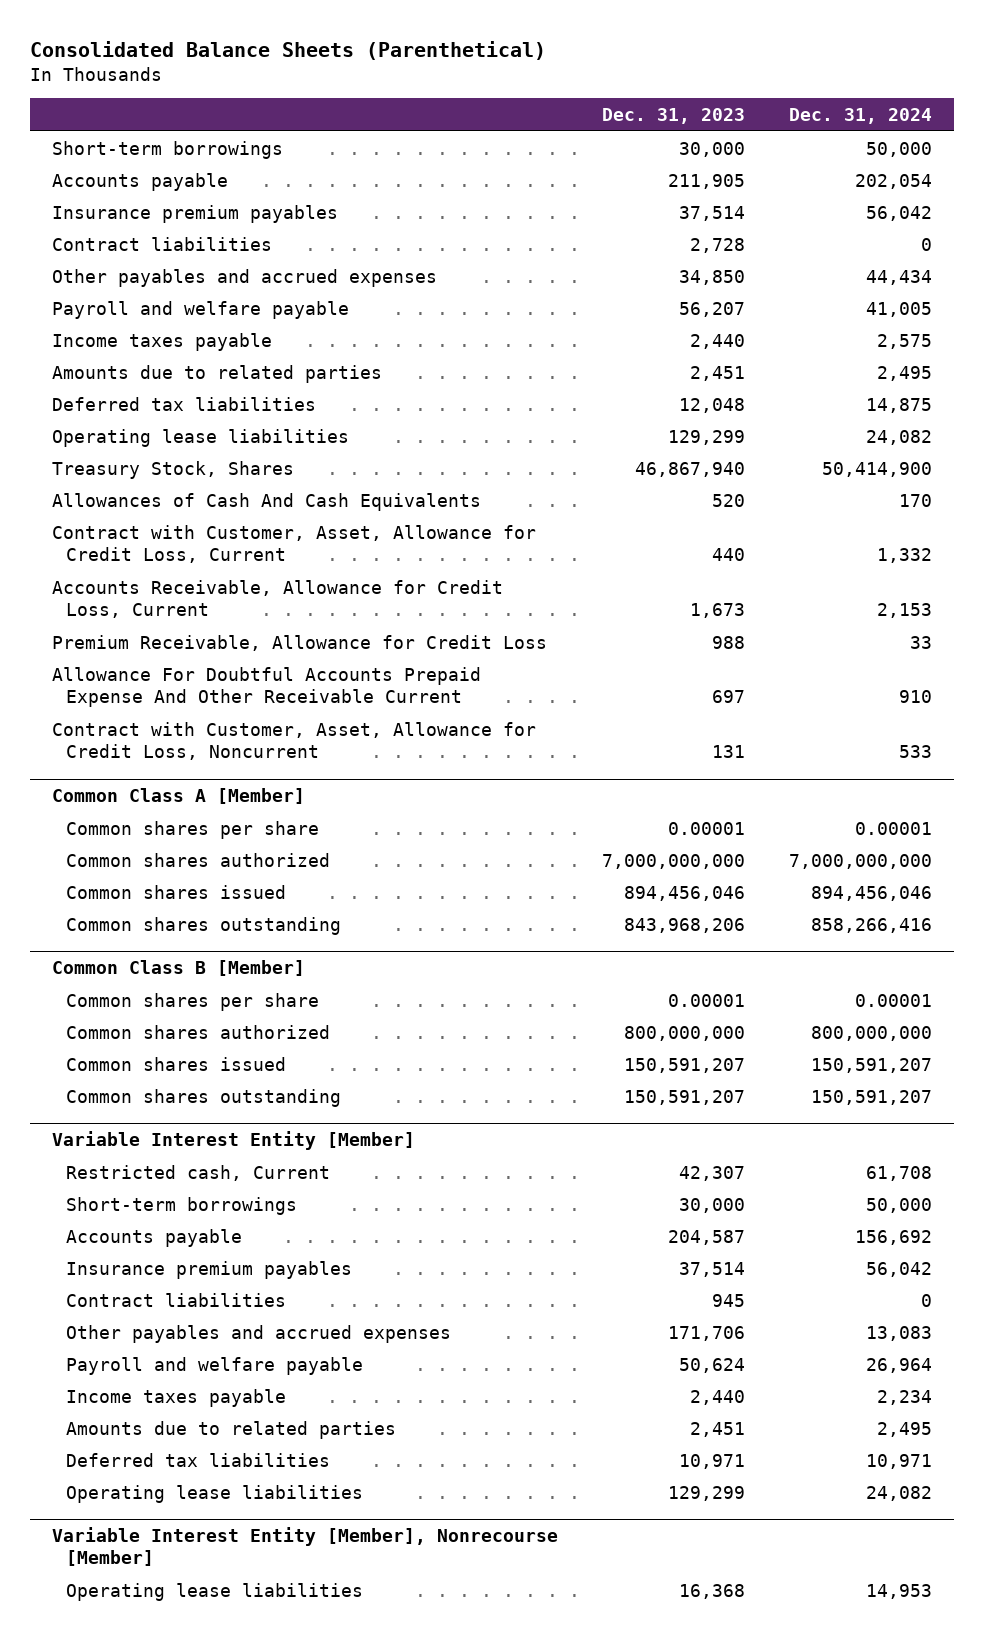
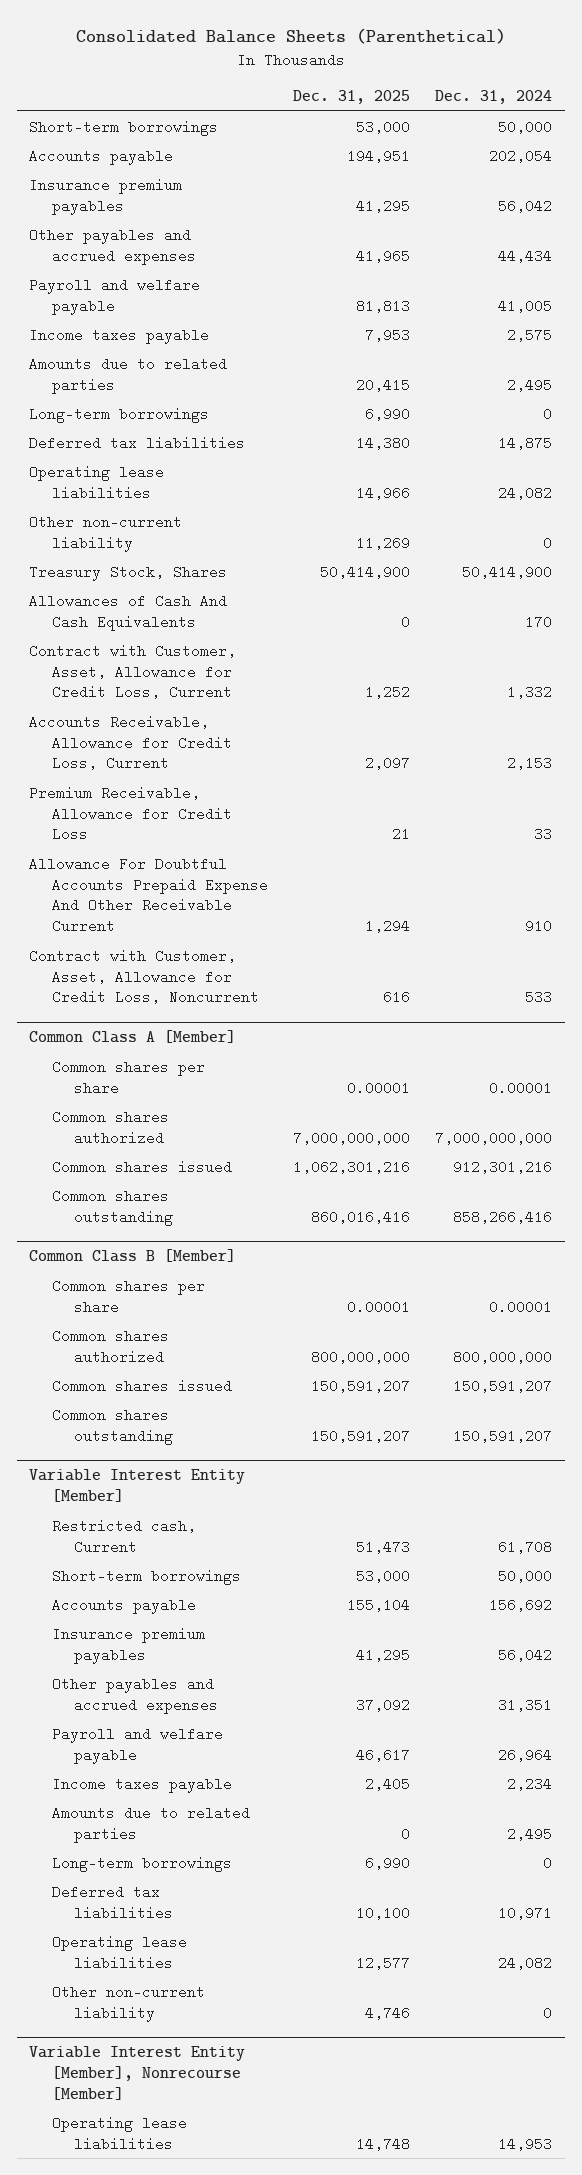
[601,107,745,124] Dec. 31, 2023 -> none
none -> [293,90,411,105] Dec. 31, 2025
[51,236,272,251] Contract liabilities -> none
none -> [29,406,210,423] Long-term borrowings
none -> [29,514,183,552] Other non-current liability
[810,885,932,901] 894,456,046 -> [453,1159,553,1174] 912,301,216
[65,1292,286,1307] Contract liabilities -> none
[865,1325,932,1341] 13,083 -> [498,1697,553,1712] 31,351
none -> [51,1855,232,1872] Long-term borrowings
none -> [51,1984,205,2022] Other non-current liability

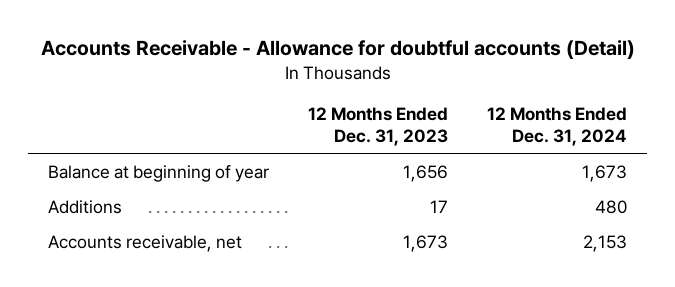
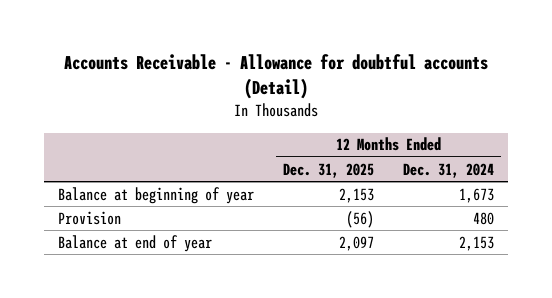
[308,106,449,147] 12 Months Ended Dec. 31, 2023 -> none
none -> [283,162,375,178] Dec. 31, 2025
[47,199,122,214] Additions -> [58,210,122,225] Provision
[47,234,242,252] Accounts receivable, net -> [58,234,213,252] Balance at end of year

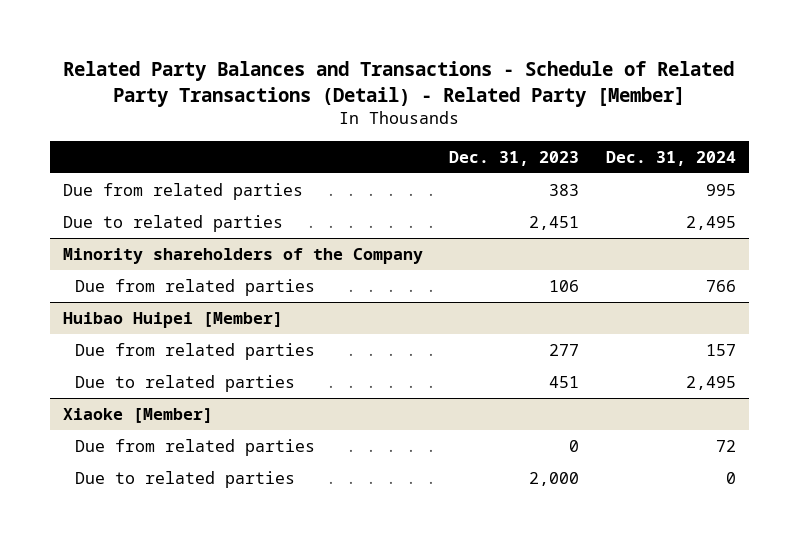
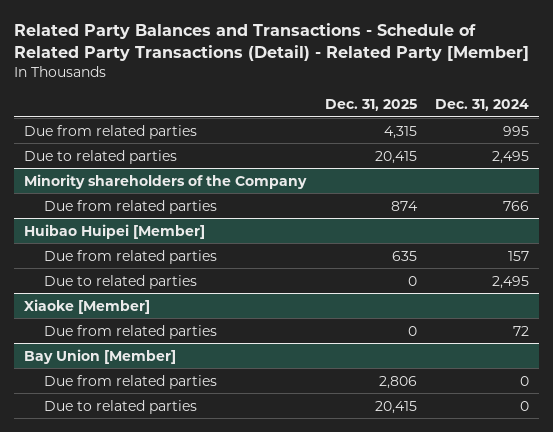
[449,150,580,166] Dec. 31, 2023 -> none
none -> [324,99,417,112] Dec. 31, 2025
none -> [23,348,176,364] Bay Union [Member]
none -> [43,374,217,389] Due from related parties

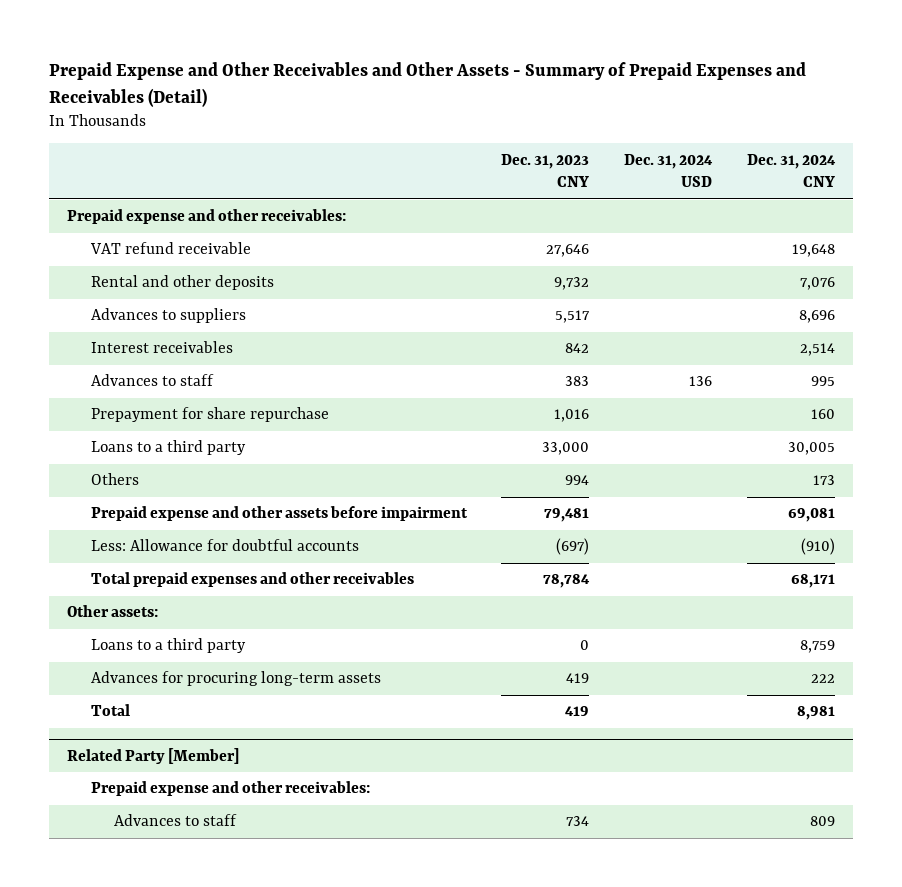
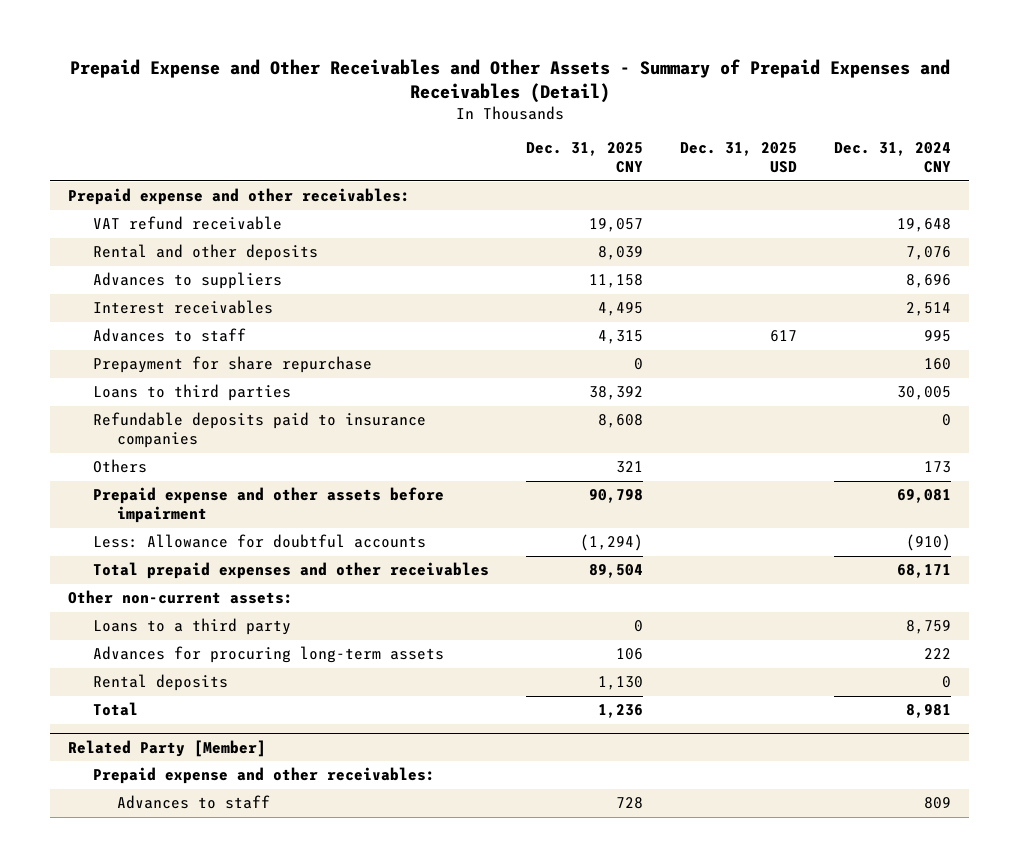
[501,153,590,187] Dec. 31, 2023 CNY -> none
[624,153,714,187] Dec. 31, 2024 USD -> none
none -> [525,142,643,174] Dec. 31, 2025 CNY
none -> [679,142,797,174] Dec. 31, 2025 USD
[90,440,246,456] Loans to a third party -> [92,384,291,402] Loans to third parties
none -> [92,412,426,449] Refundable deposits paid to insurance companies
[66,605,158,618] Other assets: -> [68,590,294,605] Other non-current assets:
none -> [92,674,228,692] Rental deposits

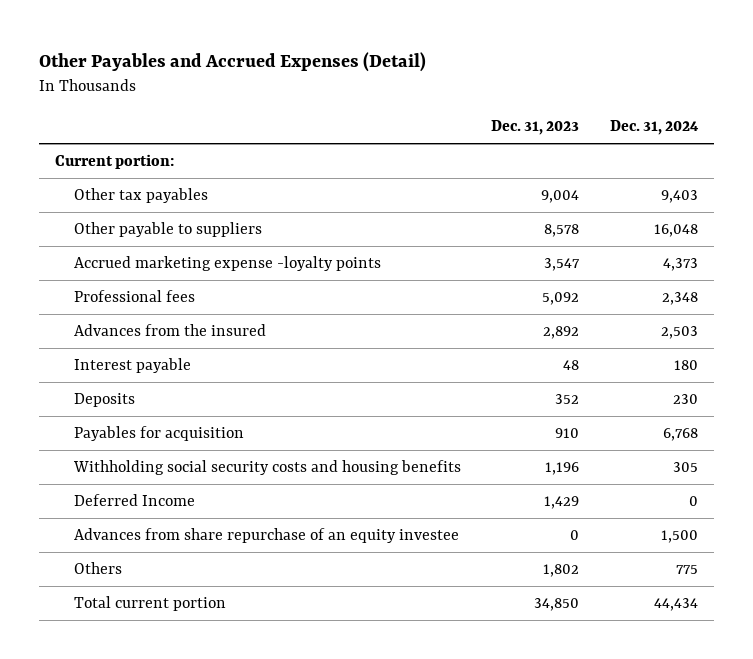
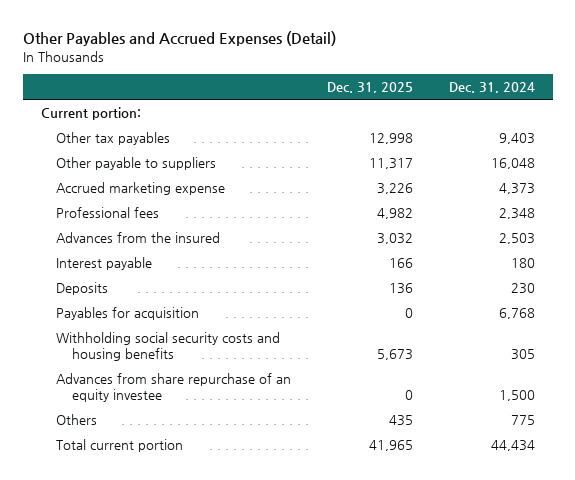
[491,120,580,136] Dec. 31, 2023 -> none
none -> [327,82,414,94] Dec. 31, 2025
[73,256,381,272] Accrued marketing expense -loyalty points -> [56,181,226,195] Accrued marketing expense
[73,494,195,507] Deferred Income -> none

